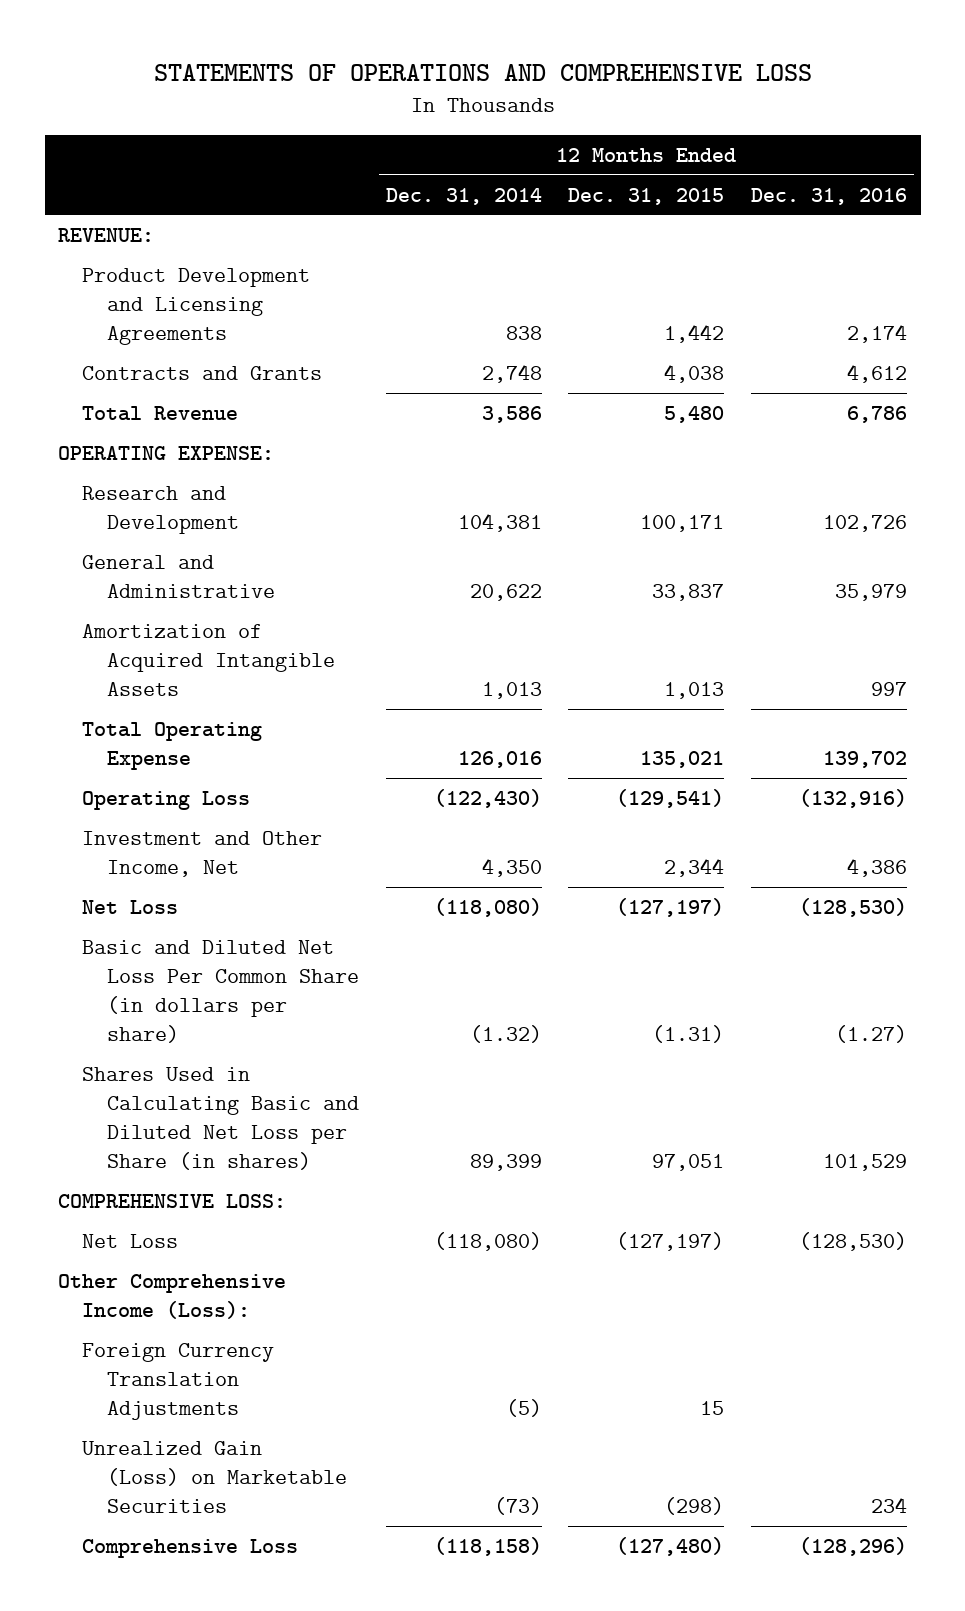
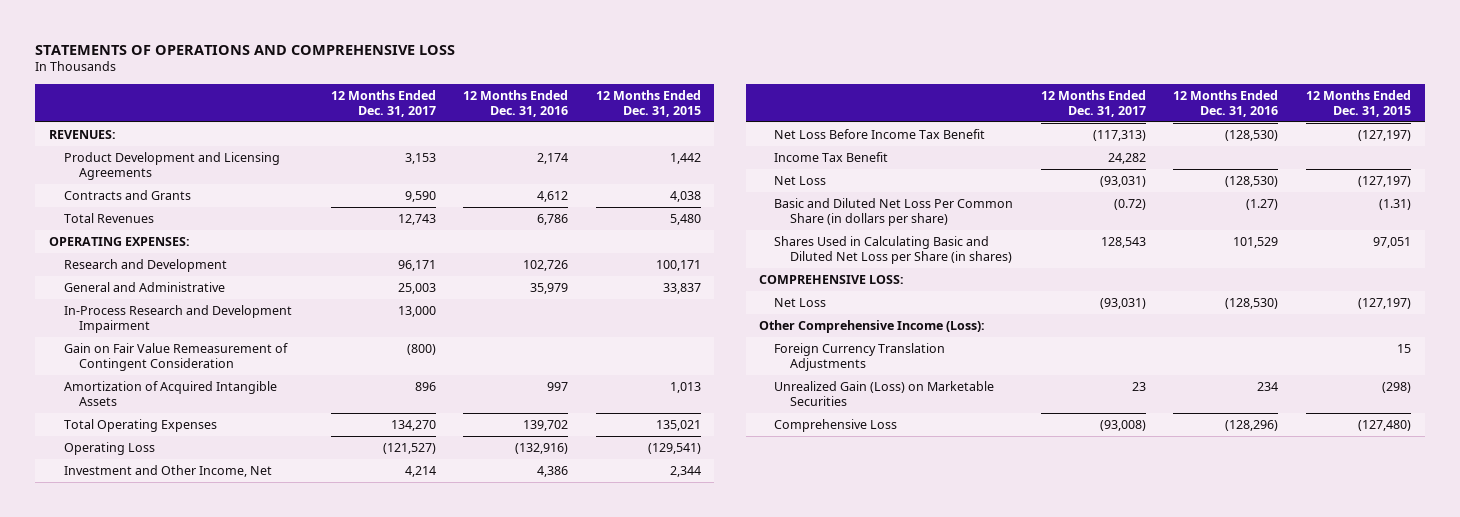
[385,187,542,205] Dec. 31, 2014 -> none
none -> [330,89,436,117] 12 Months Ended Dec. 31, 2017
[58,227,155,242] REVENUE: -> [49,129,117,139] REVENUES:
[82,405,239,421] Total Revenue -> [64,212,155,223] Total Revenues
[58,445,275,460] OPERATING EXPENSE: -> [49,236,191,246] OPERATING EXPENSES:
none -> [64,304,293,334] In-Process Research and Development Impairment
none -> [64,342,289,372] Gain on Fair Value Remeasurement of Contingent Consideration
[82,721,263,771] Total Operating Expense -> [64,418,218,432] Total Operating Expenses
none -> [774,128,986,139] Net Loss Before Income Tax Benefit
none -> [774,151,889,162] Income Tax Benefit

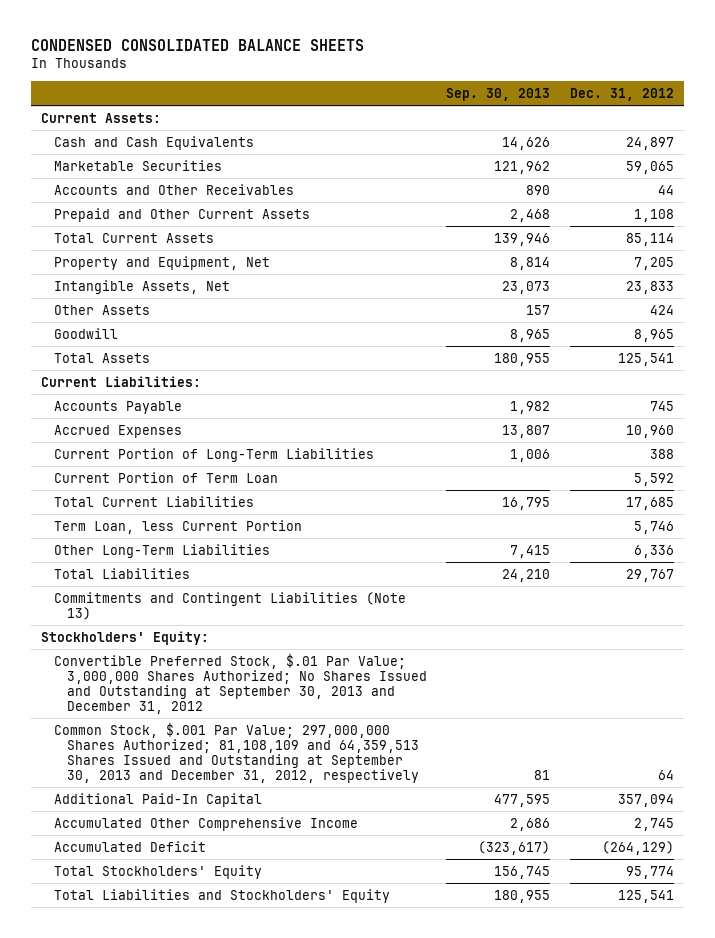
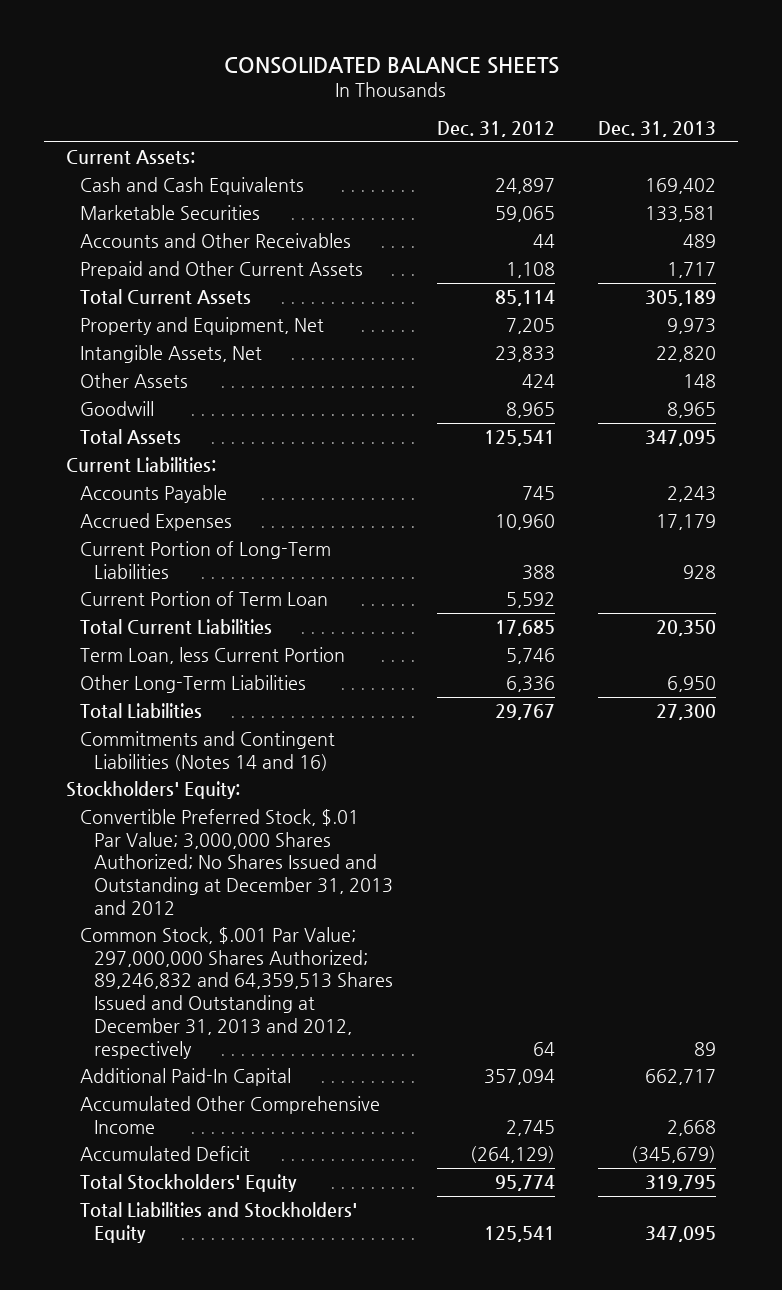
[31,39,365,52] CONDENSED CONSOLIDATED BALANCE SHEETS -> [223,57,559,75] CONSOLIDATED BALANCE SHEETS
[446,88,551,102] Sep. 30, 2013 -> none
none -> [598,121,717,138] Dec. 31, 2013
[53,591,406,620] Commitments and Contingent Liabilities (Note 13) -> [80,731,336,771] Commitments and Contingent Liabilities (Notes 14 and 16)
[53,652,427,714] Convertible Preferred Stock, $.01 Par Value; 3,000,000 Shares Authorized; No Shares Issued and Outstanding at September 30, 2013 and December 31, 2012 -> [80,809,394,915] Convertible Preferred Stock, $.01 Par Value; 3,000,000 Shares Authorized; No Shares Issued and Outstanding at December 31, 2013 and 2012
[53,721,419,783] Common Stock, $.001 Par Value; 297,000,000 Shares Authorized; 81,108,109 and 64,359,513 Shares Issued and Outstanding at September 30, 2013 and December 31, 2012, respectively -> [80,927,394,1059] Common Stock, $.001 Par Value; 297,000,000 Shares Authorized; 89,246,832 and 64,359,513 Shares Issued and Outstanding at December 31, 2013 and 2012, respectively

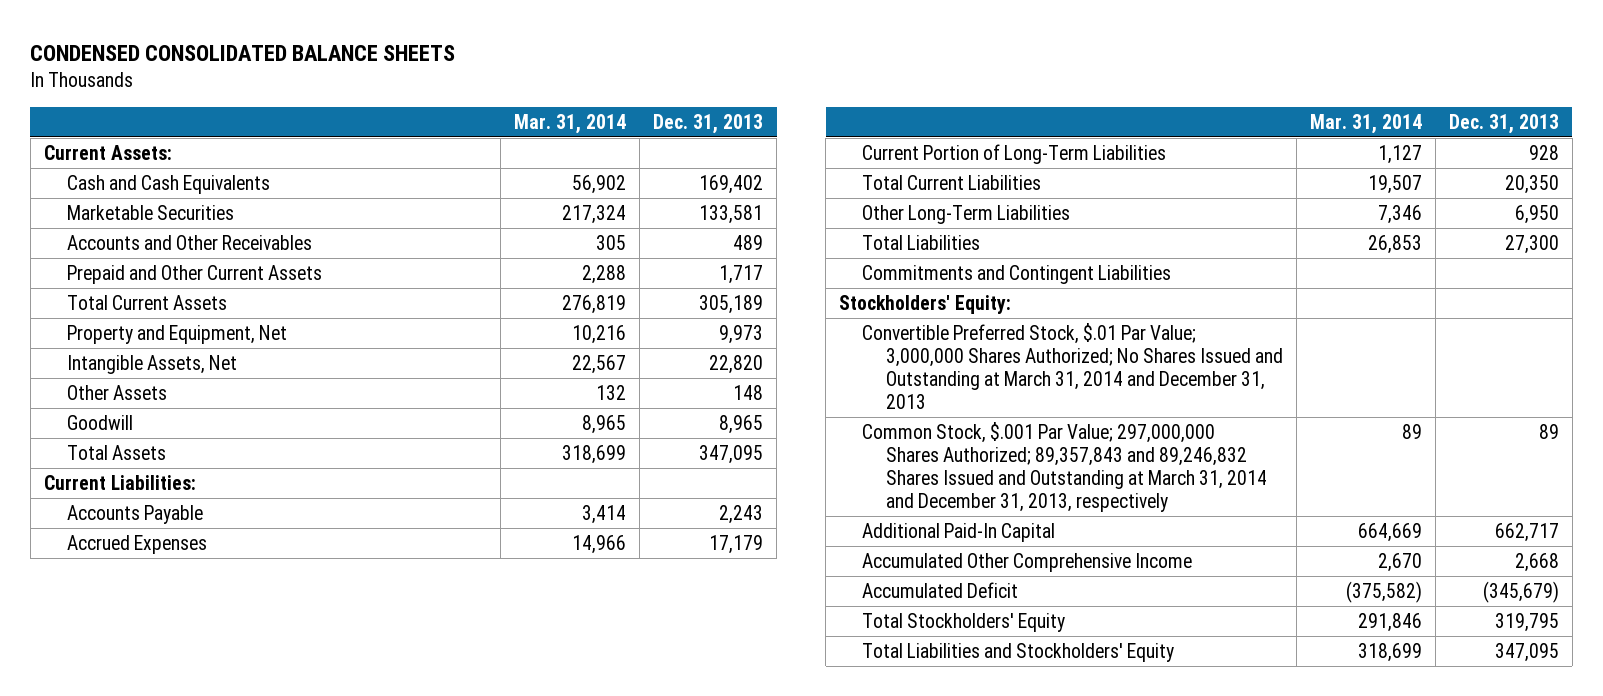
[223,57,559,75] CONSOLIDATED BALANCE SHEETS -> [30,44,456,61] CONDENSED CONSOLIDATED BALANCE SHEETS
[436,121,555,138] Dec. 31, 2012 -> none
none -> [514,113,627,134] Mar. 31, 2014
[80,591,329,607] Current Portion of Term Loan -> none
[80,647,346,665] Term Loan, less Current Portion -> none
[80,731,336,771] Commitments and Contingent Liabilities (Notes 14 and 16) -> [862,265,1172,285] Commitments and Contingent Liabilities
[80,809,394,915] Convertible Preferred Stock, $.01 Par Value; 3,000,000 Shares Authorized; No Shares Issued and Outstanding at December 31, 2013 and 2012 -> [862,323,1283,409] Convertible Preferred Stock, $.01 Par Value; 3,000,000 Shares Authorized; No Shares Issued and Outstanding at March 31, 2014 and December 31, 2013
[80,927,394,1059] Common Stock, $.001 Par Value; 297,000,000 Shares Authorized; 89,246,832 and 64,359,513 Shares Issued and Outstanding at December 31, 2013 and 2012, respectively -> [862,422,1267,512] Common Stock, $.001 Par Value; 297,000,000 Shares Authorized; 89,357,843 and 89,246,832 Shares Issued and Outstanding at March 31, 2014 and December 31, 2013, respectively

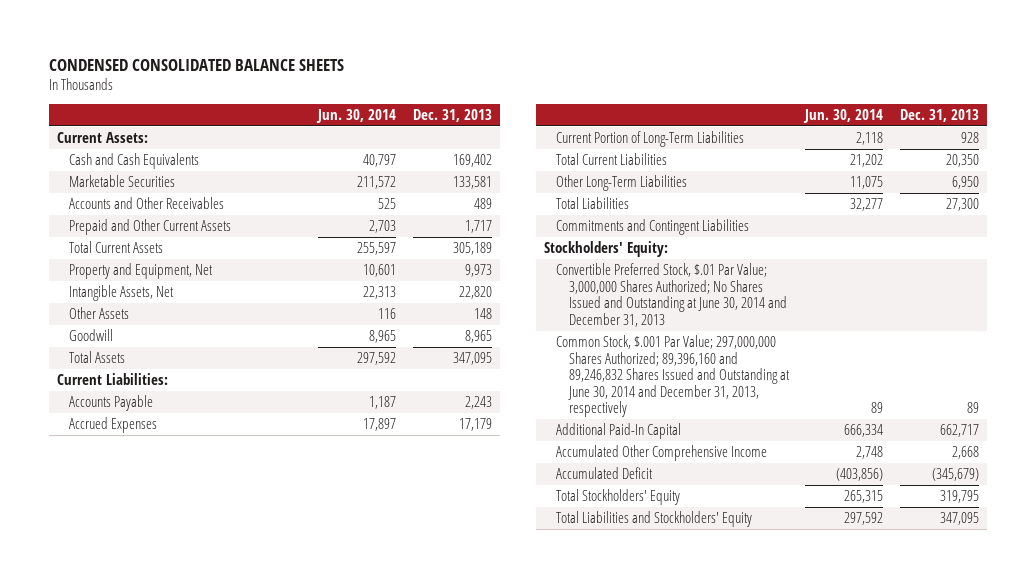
[514,113,627,134] Mar. 31, 2014 -> none
none -> [316,109,397,124] Jun. 30, 2014
[862,323,1283,409] Convertible Preferred Stock, $.01 Par Value; 3,000,000 Shares Authorized; No Shares Issued and Outstanding at March 31, 2014 and December 31, 2013 -> [556,262,788,327] Convertible Preferred Stock, $.01 Par Value; 3,000,000 Shares Authorized; No Shares Issued and Outstanding at June 30, 2014 and December 31, 2013
[862,422,1267,512] Common Stock, $.001 Par Value; 297,000,000 Shares Authorized; 89,357,843 and 89,246,832 Shares Issued and Outstanding at March 31, 2014 and December 31, 2013, respectively -> [556,334,791,418] Common Stock, $.001 Par Value; 297,000,000 Shares Authorized; 89,396,160 and 89,246,832 Shares Issued and Outstanding at June 30, 2014 and December 31, 2013, respectively

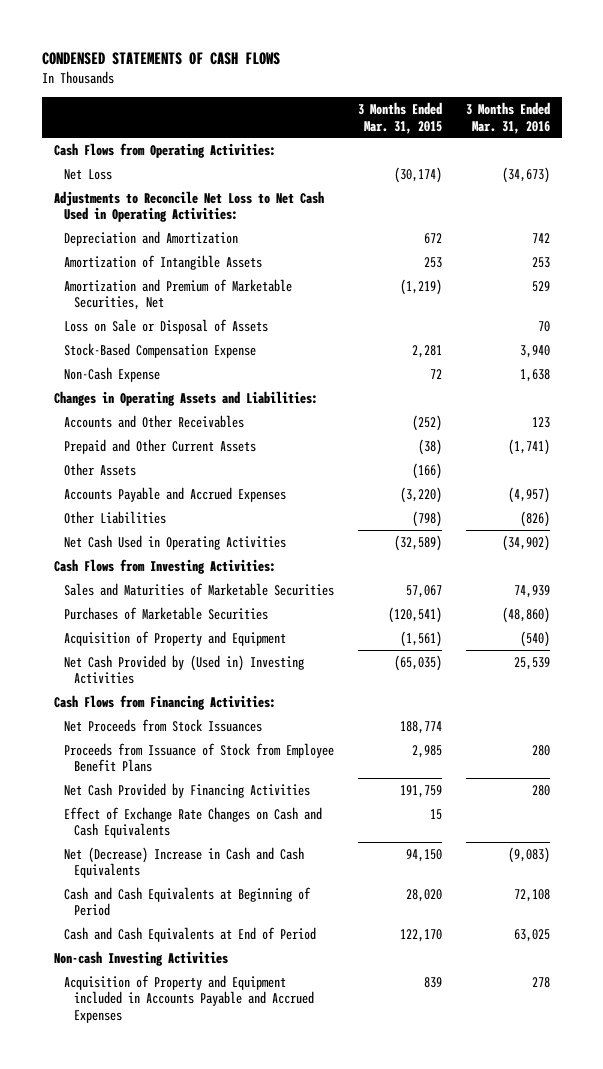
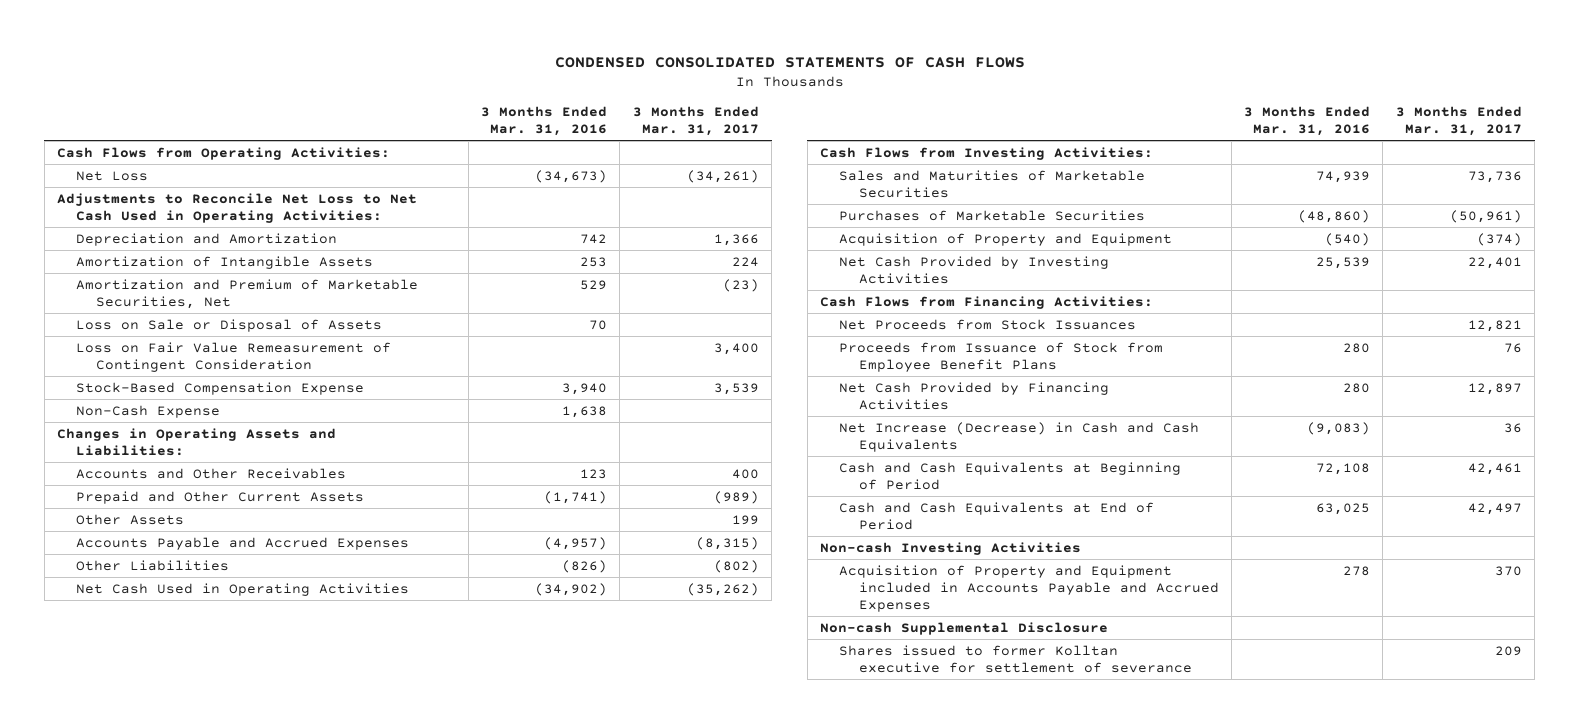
[41,51,280,65] CONDENSED STATEMENTS OF CASH FLOWS -> [554,56,1025,68] CONDENSED CONSOLIDATED STATEMENTS OF CASH FLOWS
[357,101,442,134] 3 Months Ended Mar. 31, 2015 -> none
none -> [632,106,759,137] 3 Months Ended Mar. 31, 2017
none -> [76,341,392,372] Loss on Fair Value Remeasurement of Contingent Consideration
[64,654,305,685] Net Cash Provided by (Used in) Investing Activities -> [839,255,1110,284] Net Cash Provided by Investing Activities
[64,806,323,839] Effect of Exchange Rate Changes on Cash and Cash Equivalents -> none
[64,846,305,879] Net (Decrease) Increase in Cash and Cash Equivalents -> [839,421,1200,452] Net Increase (Decrease) in Cash and Cash Equivalents
none -> [820,621,1109,635] Non-cash Supplemental Disclosure
none -> [839,644,1192,673] Shares issued to former Kolltan executive for settlement of severance

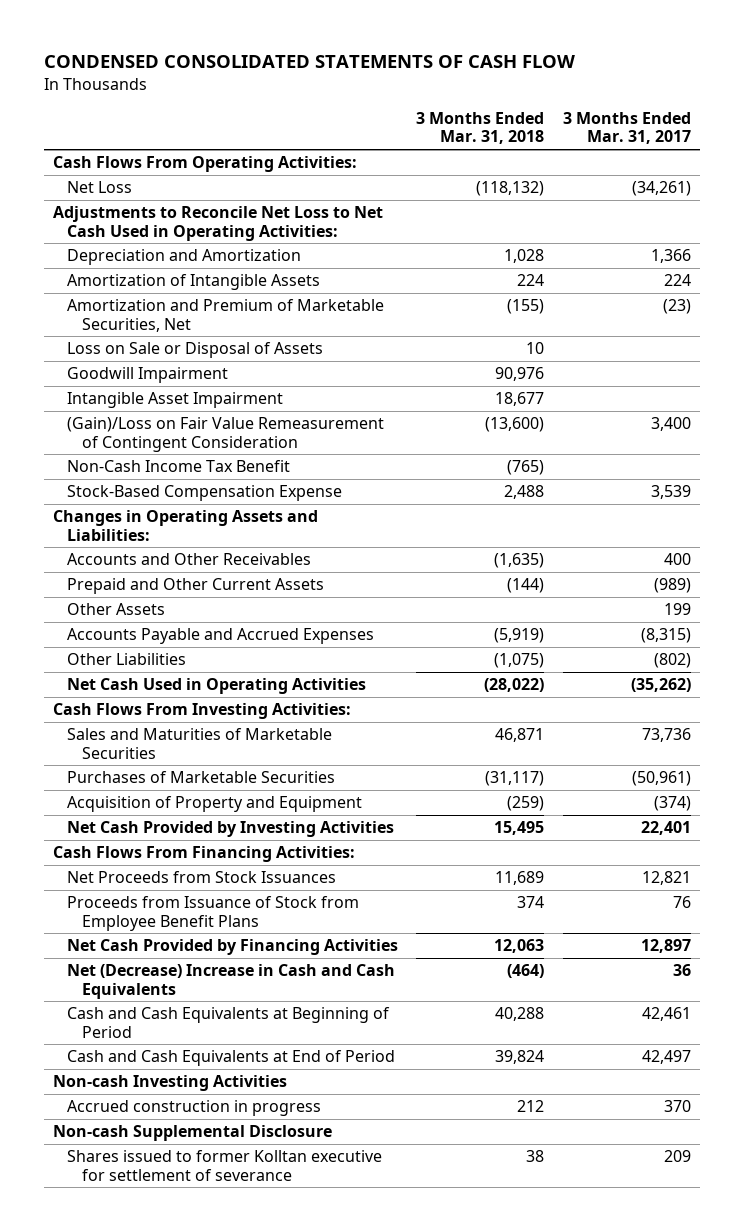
[554,56,1025,68] CONDENSED CONSOLIDATED STATEMENTS OF CASH FLOWS -> [43,55,575,69] CONDENSED CONSOLIDATED STATEMENTS OF CASH FLOW
[481,106,608,137] 3 Months Ended Mar. 31, 2016 -> none
none -> [416,111,545,145] 3 Months Ended Mar. 31, 2018
[57,146,391,160] Cash Flows from Operating Activities: -> [52,156,357,173] Cash Flows From Operating Activities:
none -> [67,367,229,384] Goodwill Impairment
none -> [67,392,284,409] Intangible Asset Impairment
[76,341,392,372] Loss on Fair Value Remeasurement of Contingent Consideration -> [67,417,385,452] (Gain)/Loss on Fair Value Remeasurement of Contingent Consideration
none -> [67,460,291,473] Non-Cash Income Tax Benefit
[76,404,221,418] Non-Cash Expense -> none
[820,146,1154,160] Cash Flows from Investing Activities: -> [52,703,351,720] Cash Flows From Investing Activities:
[820,295,1154,309] Cash Flows from Financing Activities: -> [52,846,355,863] Cash Flows From Financing Activities:
[839,421,1200,452] Net Increase (Decrease) in Cash and Cash Equivalents -> [67,964,396,999] Net (Decrease) Increase in Cash and Cash Equivalents
[839,564,1219,612] Acquisition of Property and Equipment included in Accounts Payable and Accrued Expenses -> none
none -> [67,1100,322,1117] Accrued construction in progress

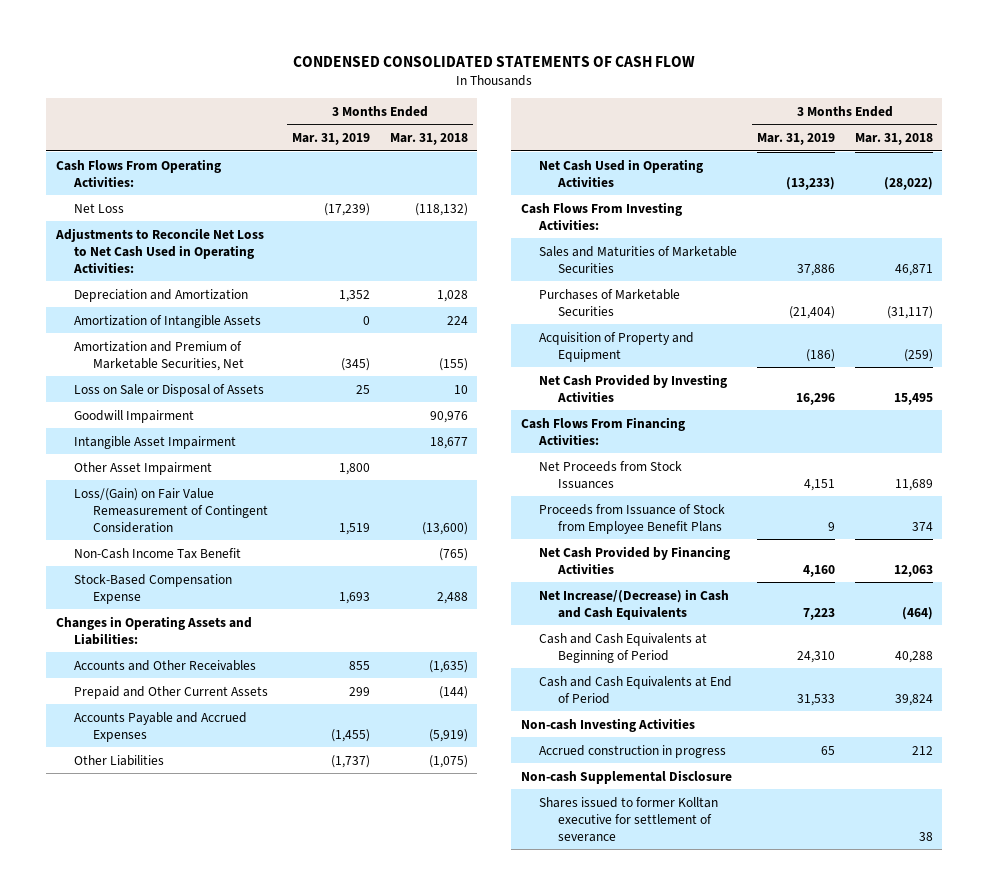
[562,111,691,145] 3 Months Ended Mar. 31, 2017 -> none
none -> [291,132,370,145] Mar. 31, 2019
none -> [74,461,213,475] Other Asset Impairment
[67,417,385,452] (Gain)/Loss on Fair Value Remeasurement of Contingent Consideration -> [74,487,268,533] Loss/(Gain) on Fair Value Remeasurement of Contingent Consideration
[67,603,166,616] Other Assets -> none
[67,964,396,999] Net (Decrease) Increase in Cash and Cash Equivalents -> [539,588,730,620] Net Increase/(Decrease) in Cash and Cash Equivalents

